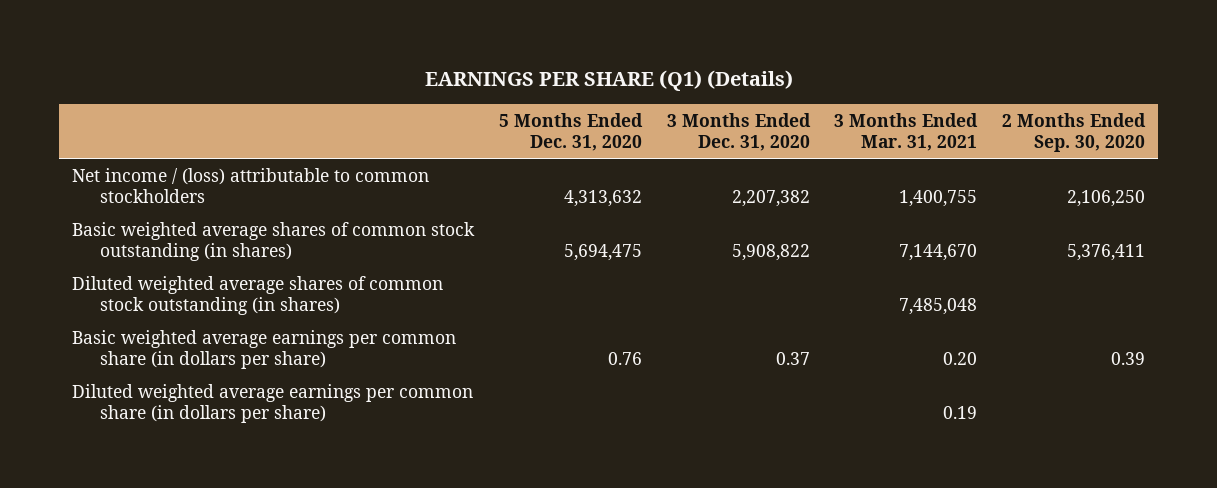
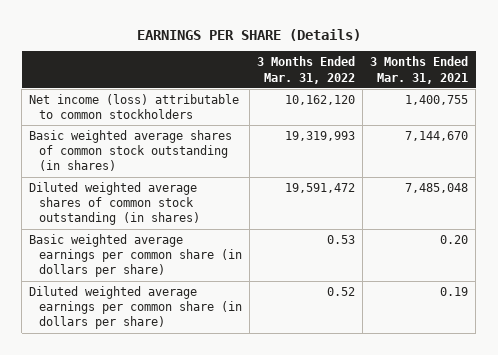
[424,70,793,92] EARNINGS PER SHARE (Q1) (Details) -> [136,28,361,41] EARNINGS PER SHARE (Details)
[498,112,643,152] 5 Months Ended Dec. 31, 2020 -> none
[666,112,811,152] 3 Months Ended Dec. 31, 2020 -> none
[1002,112,1147,153] 2 Months Ended Sep. 30, 2020 -> none
none -> [257,56,356,84] 3 Months Ended Mar. 31, 2022
[71,167,429,204] Net income / (loss) attributable to common stockholders -> [29,93,240,120] Net income (loss) attributable to common stockholders

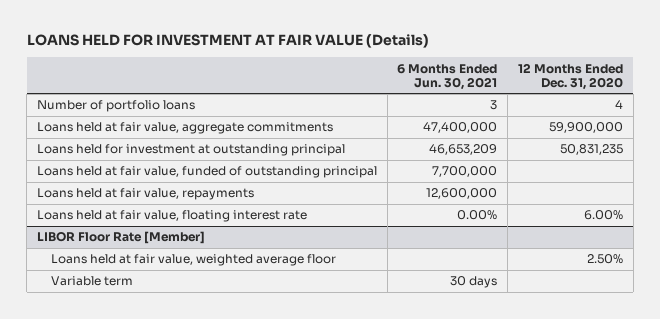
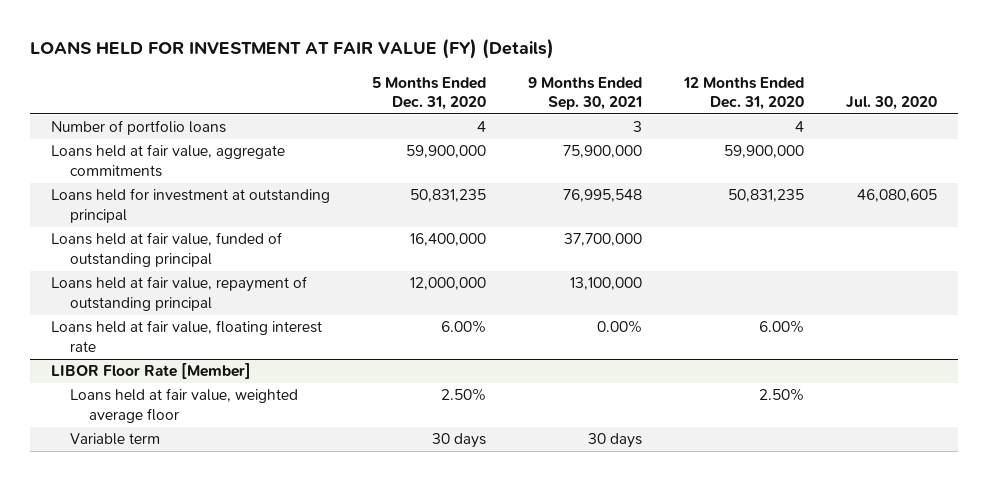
[26,34,429,49] LOANS HELD FOR INVESTMENT AT FAIR VALUE (Details) -> [30,38,555,60] LOANS HELD FOR INVESTMENT AT FAIR VALUE (FY) (Details)
[397,63,498,91] 6 Months Ended Jun. 30, 2021 -> none
none -> [372,76,487,110] 5 Months Ended Dec. 31, 2020
none -> [527,76,642,110] 9 Months Ended Sep. 30, 2021
none -> [845,95,937,110] Jul. 30, 2020
[36,188,254,201] Loans held at fair value, repayments -> [51,276,308,311] Loans held at fair value, repayment of outstanding principal

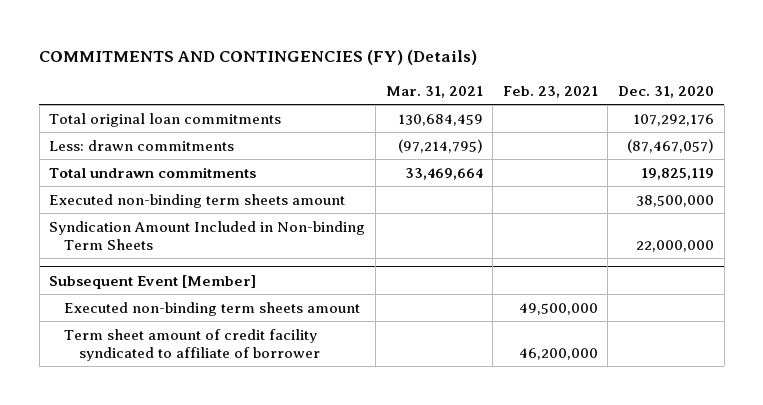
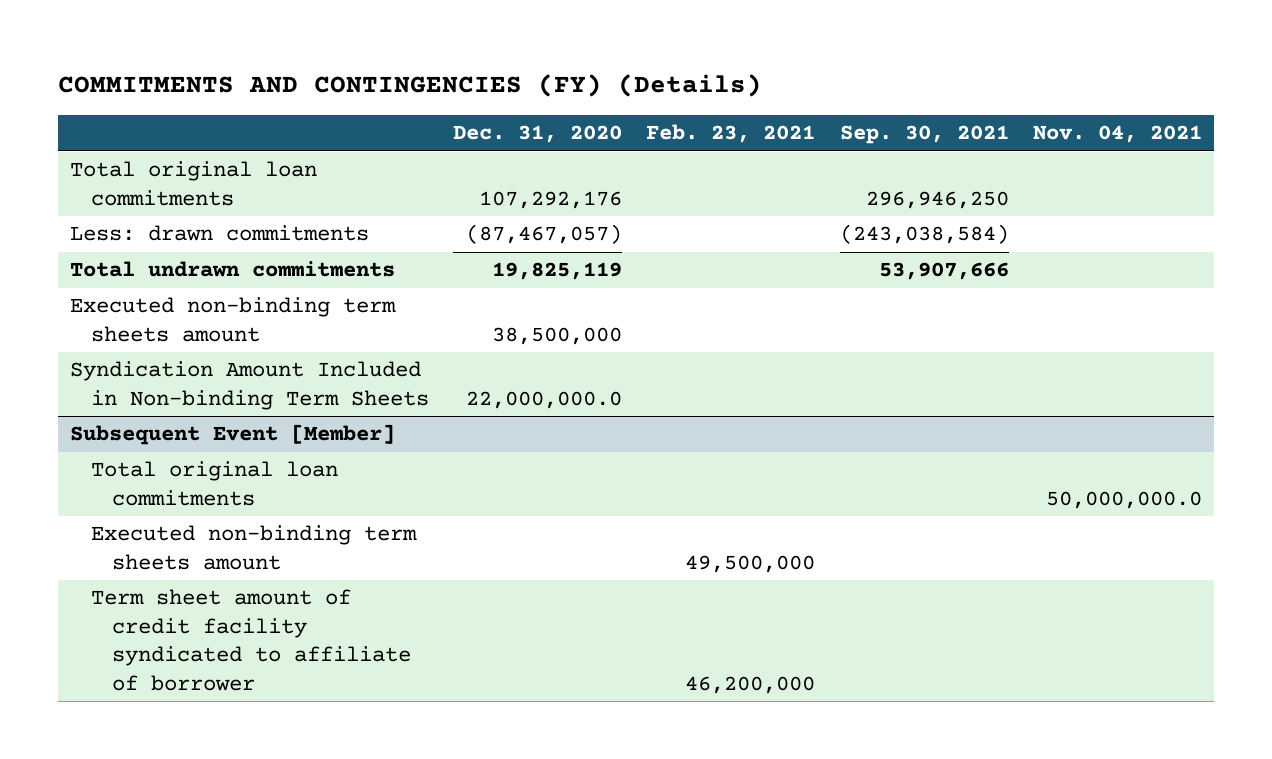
[385,85,483,98] Mar. 31, 2021 -> none
none -> [839,125,1009,145] Sep. 30, 2021
none -> [1033,125,1203,144] Nov. 04, 2021
[635,239,714,252] 22,000,000 -> [466,390,623,409] 22,000,000.0
none -> [90,461,338,506] Total original loan commitments

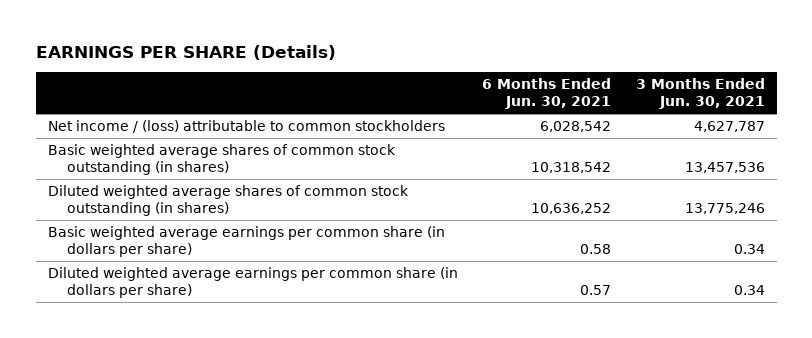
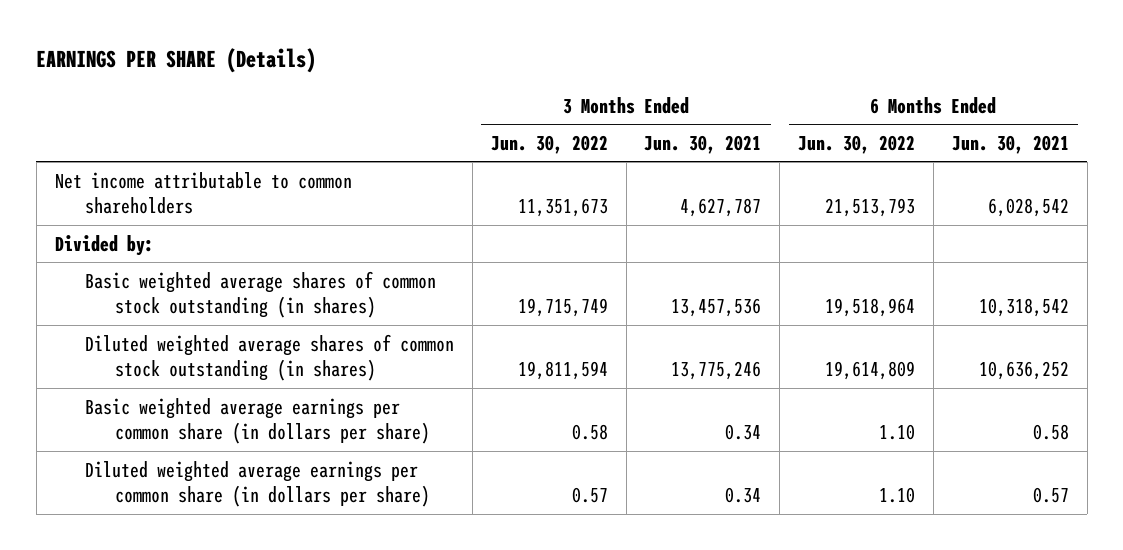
none -> [490,134,608,154] Jun. 30, 2022
none -> [798,134,916,154] Jun. 30, 2022
[47,120,445,134] Net income / (loss) attributable to common stockholders -> [54,171,352,215] Net income attributable to common shareholders
none -> [54,234,154,256] Divided by:

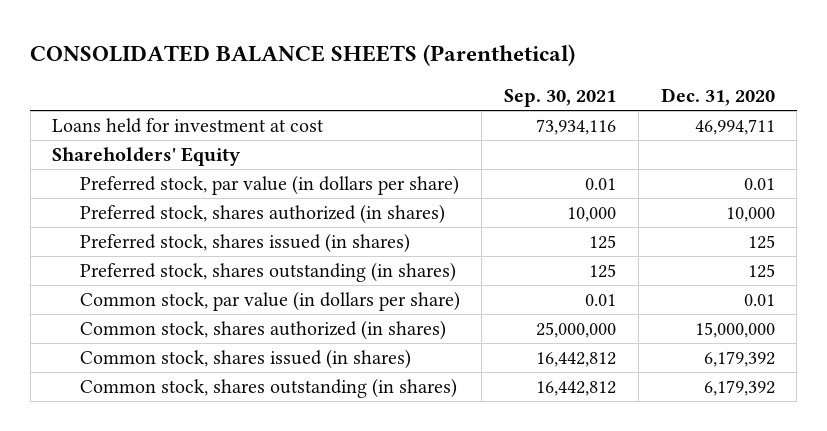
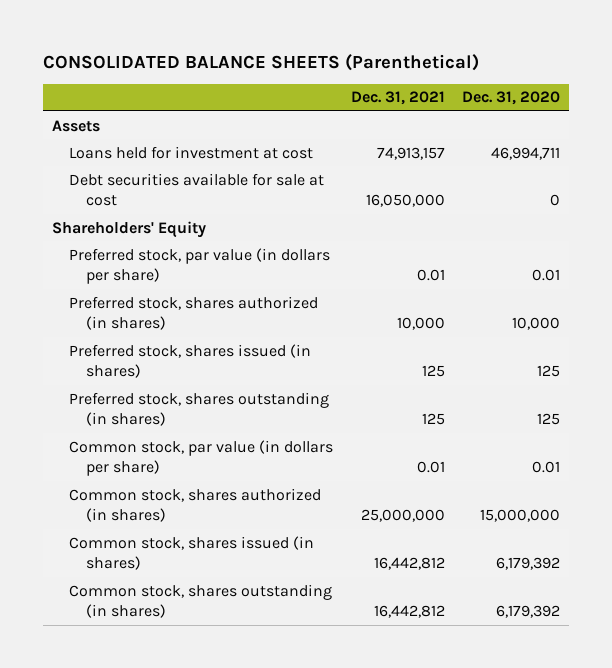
[504,88,617,107] Sep. 30, 2021 -> none
none -> [350,91,445,106] Dec. 31, 2021
none -> [51,119,100,132] Assets
none -> [69,172,325,207] Debt securities available for sale at cost

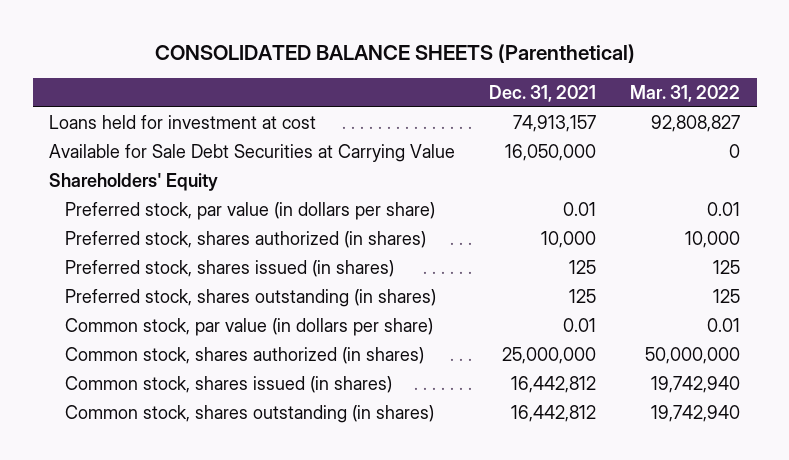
[462,91,561,106] Dec. 31, 2020 -> none
none -> [629,84,740,102] Mar. 31, 2022
[51,119,100,132] Assets -> none
[69,172,325,207] Debt securities available for sale at cost -> [49,143,456,162] Available for Sale Debt Securities at Carrying Value

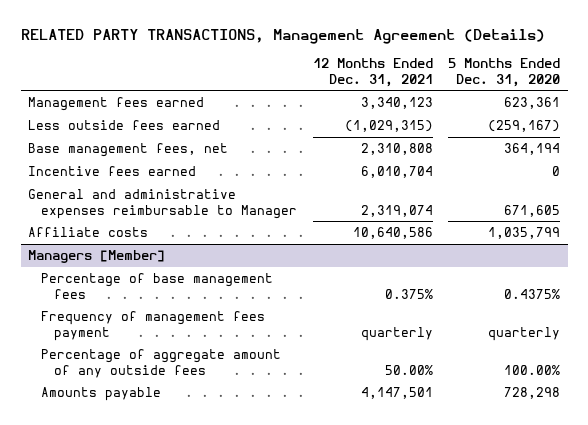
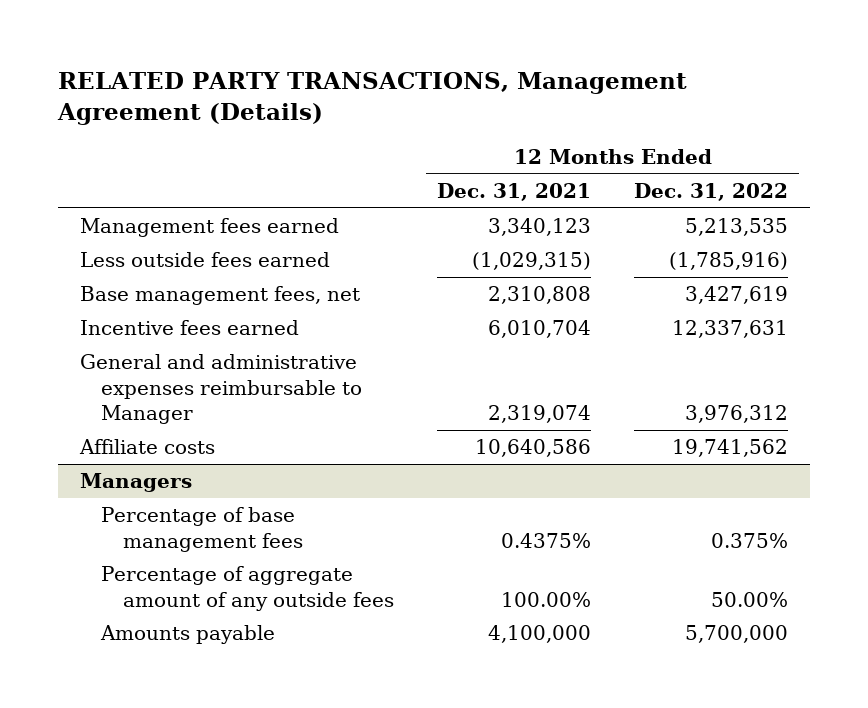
[448,57,561,87] 5 Months Ended Dec. 31, 2020 -> none
none -> [634,182,789,201] Dec. 31, 2022
[41,311,266,341] Frequency of management fees payment -> none
[28,250,166,264] Managers [Member] -> [79,473,192,493] Managers
[384,288,433,299] 0.375% -> [501,532,592,548] 0.4375%
[384,364,433,375] 50.00% -> [501,591,592,607] 100.00%
[360,387,433,400] 4,147,501 -> [488,625,592,644] 4,100,000

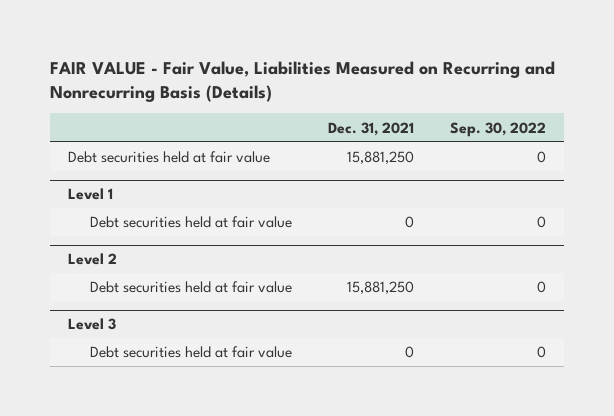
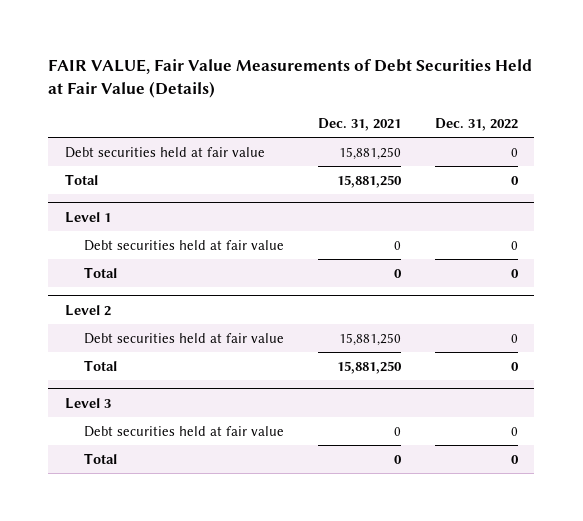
[49,60,555,102] FAIR VALUE - Fair Value, Liabilities Measured on Recurring and Nonrecurring Basis (Details) -> [48,59,533,99] FAIR VALUE, Fair Value Measurements of Debt Securities Held at Fair Value (Details)
[450,121,547,137] Sep. 30, 2022 -> none
none -> [434,117,518,131] Dec. 31, 2022
none -> [65,173,99,185] Total
none -> [83,266,117,278] Total
none -> [83,359,117,371] Total
none -> [83,452,117,464] Total

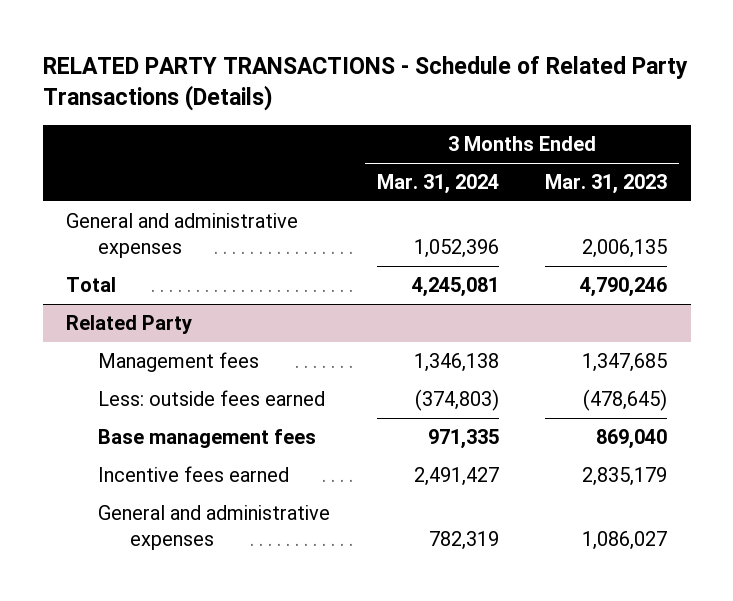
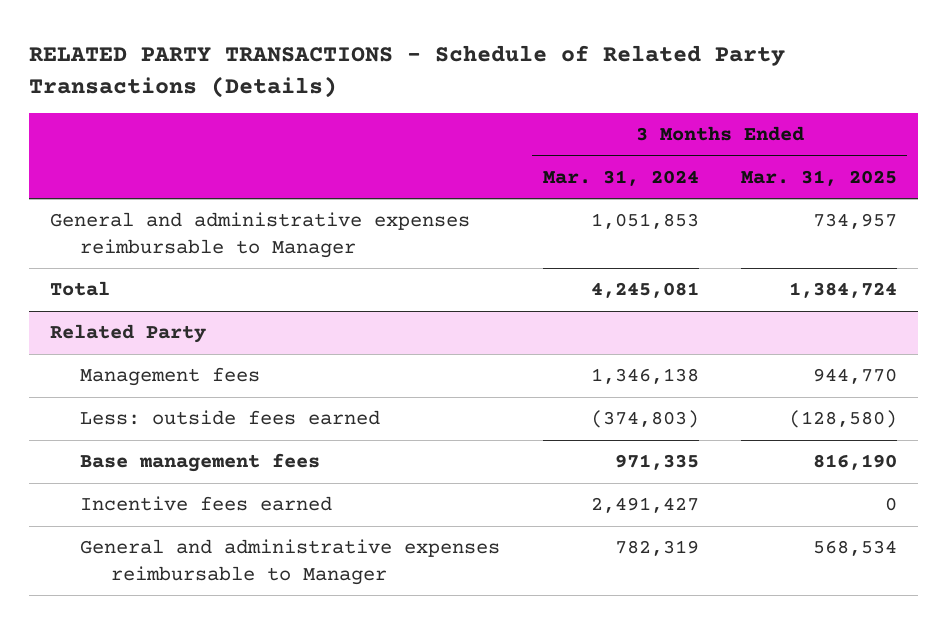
[545,174,668,195] Mar. 31, 2023 -> none
none -> [740,170,897,187] Mar. 31, 2025
[65,213,298,258] General and administrative expenses -> [49,212,470,258] General and administrative expenses reimbursable to Manager
[413,238,499,258] 1,052,396 -> [590,213,699,230] 1,051,853
[97,505,330,550] General and administrative expenses -> [80,539,501,585] General and administrative expenses reimbursable to Manager

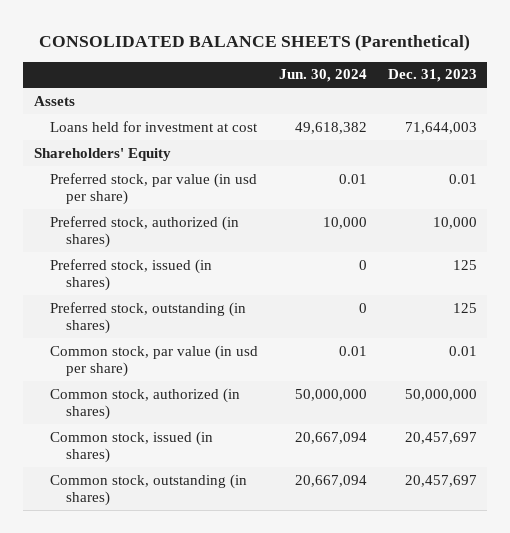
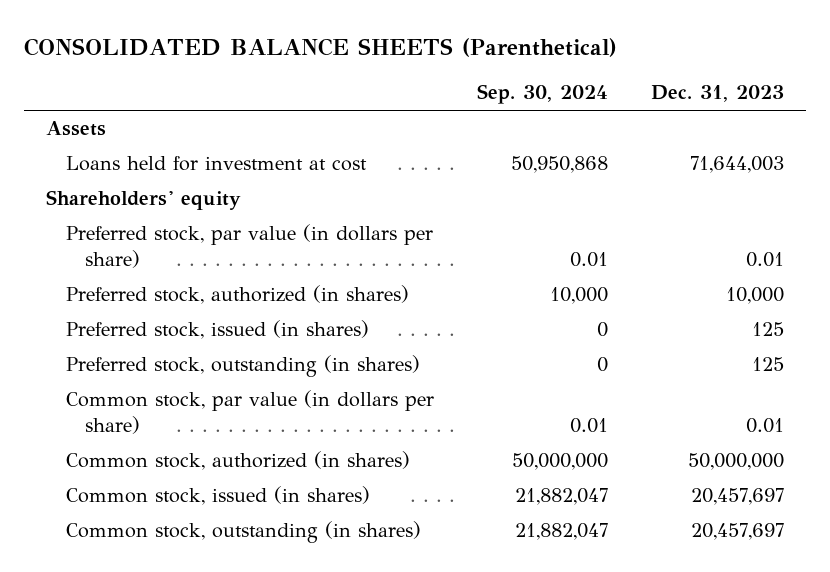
[278,69,367,83] Jun. 30, 2024 -> none
none -> [476,84,608,105] Sep. 30, 2024
[33,147,171,161] Shareholders' Equity -> [45,190,241,211] Shareholders' equity
[49,172,257,206] Preferred stock, par value (in usd per share) -> [65,224,433,268] Preferred stock, par value (in dollars per share)
[49,344,258,378] Common stock, par value (in usd per share) -> [65,390,434,434] Common stock, par value (in dollars per share)

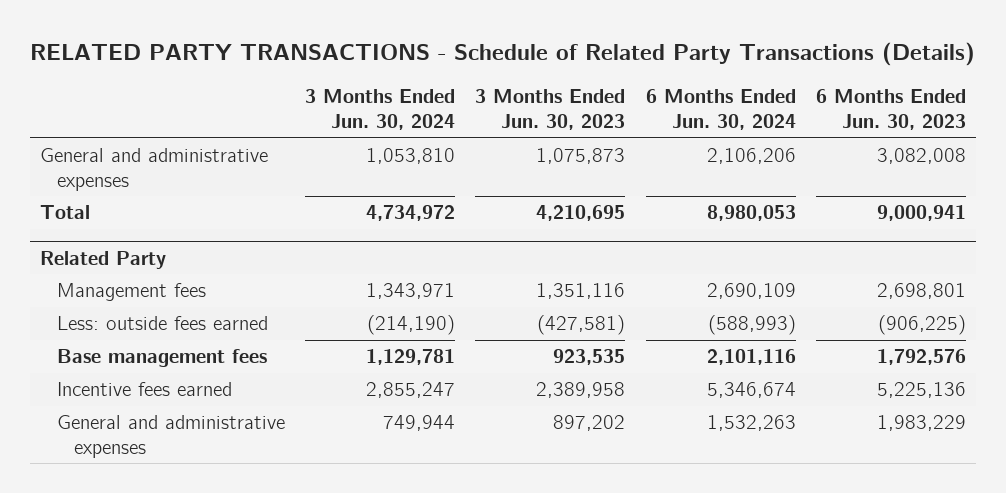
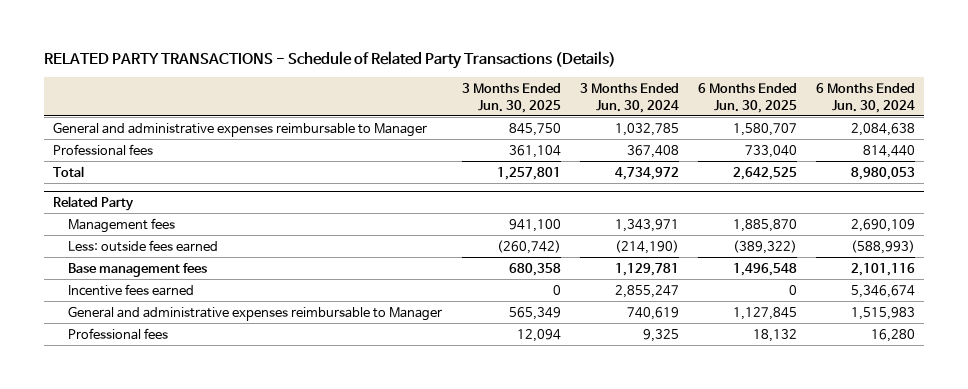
[475,89,626,130] 3 Months Ended Jun. 30, 2023 -> none
[815,89,966,130] 6 Months Ended Jun. 30, 2023 -> none
none -> [461,83,561,113] 3 Months Ended Jun. 30, 2025
none -> [697,83,797,113] 6 Months Ended Jun. 30, 2025
[39,148,268,191] General and administrative expenses -> [53,121,428,137] General and administrative expenses reimbursable to Manager
[366,148,456,165] 1,053,810 -> [614,122,679,136] 1,032,785
[706,148,796,165] 2,106,206 -> [850,122,915,136] 2,084,638
none -> [53,143,154,156] Professional fees
[56,415,285,458] General and administrative expenses -> [68,305,443,321] General and administrative expenses reimbursable to Manager
[383,415,456,432] 749,944 -> [626,306,679,320] 740,619
[706,415,796,432] 1,532,263 -> [850,306,915,320] 1,515,983
none -> [68,327,169,340] Professional fees

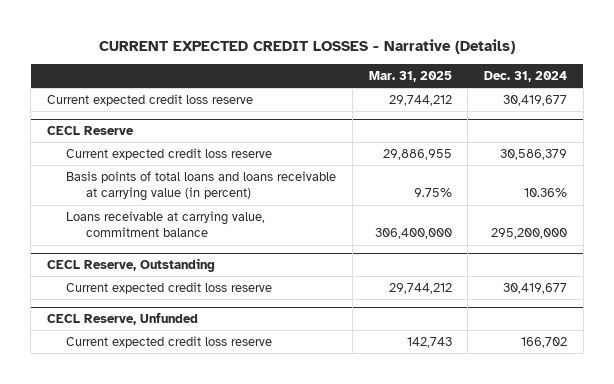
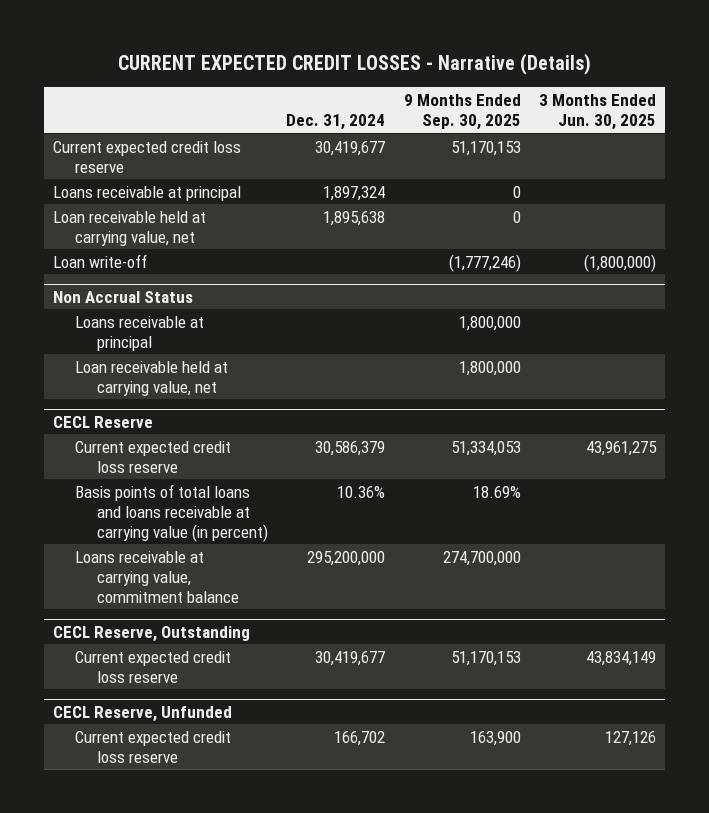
[368,70,452,82] Mar. 31, 2025 -> none
none -> [403,93,521,131] 9 Months Ended Sep. 30, 2025
none -> [538,93,656,131] 3 Months Ended Jun. 30, 2025
none -> [53,185,242,201] Loans receivable at principal
none -> [53,210,207,246] Loan receivable held at carrying value, net
none -> [53,253,148,268] Loan write-off
none -> [53,290,194,303] Non Accrual Status
none -> [75,315,205,351] Loans receivable at principal
none -> [75,360,229,396] Loan receivable held at carrying value, net

